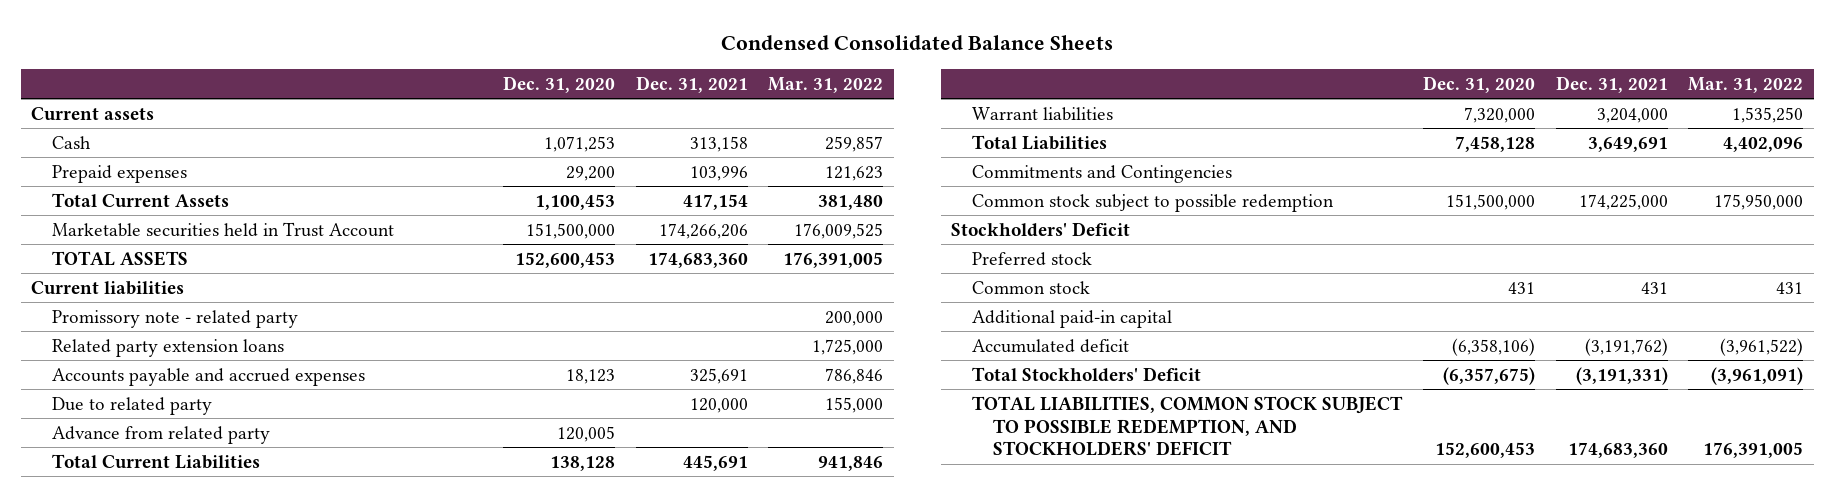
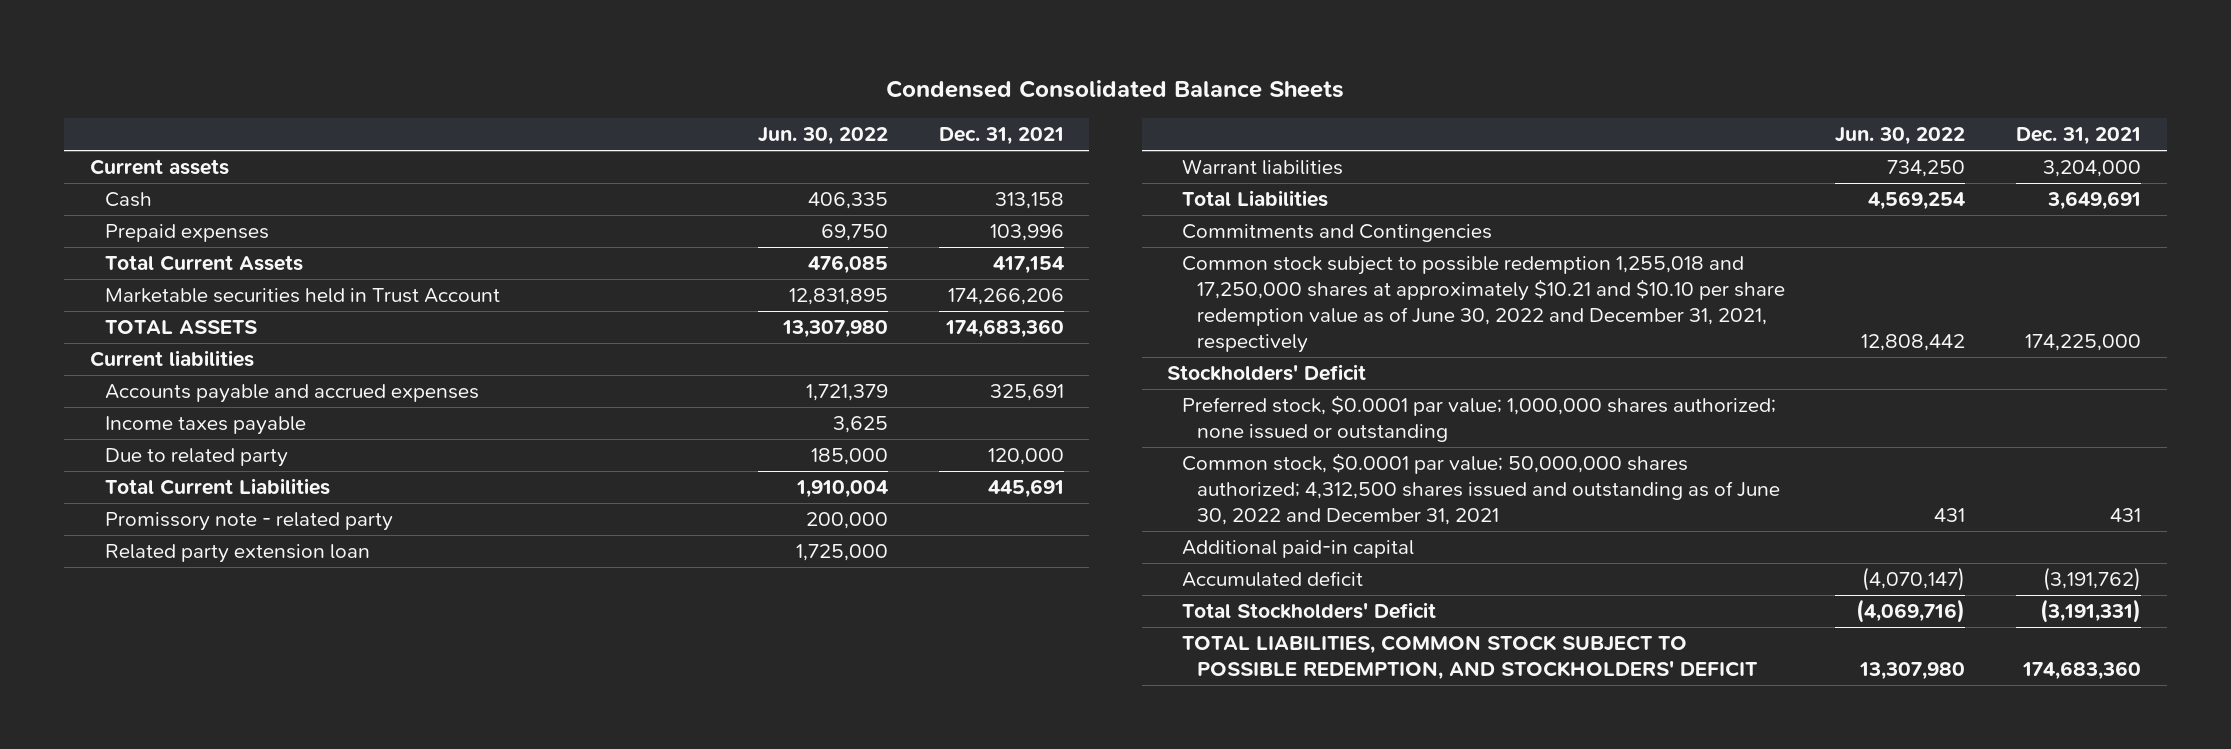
[502,75,615,93] Dec. 31, 2020 -> none
[768,76,884,93] Mar. 31, 2022 -> none
none -> [758,127,889,146] Jun. 30, 2022
[52,338,285,357] Related party extension loans -> none
none -> [104,416,306,436] Income taxes payable
[52,425,271,444] Advance from related party -> none
[52,309,299,328] Promissory note - related party -> [104,512,393,532] Promissory note - related party
none -> [104,544,370,564] Related party extension loan
[972,193,1335,212] Common stock subject to possible redemption -> [1181,256,1785,353] Common stock subject to possible redemption 1,255,018 and 17,250,000 shares at approximately $10.21 and $10.10 per share redemption value as of June 30, 2022 and December 31, 2021, respectively
[972,251,1093,266] Preferred stock -> [1181,395,1776,443] Preferred stock, $0.0001 par value; 1,000,000 shares authorized; none issued or outstanding
[972,280,1091,294] Common stock -> [1181,453,1780,526] Common stock, $0.0001 par value; 50,000,000 shares authorized; 4,312,500 shares issued and outstanding as of June 30, 2022 and December 31, 2021

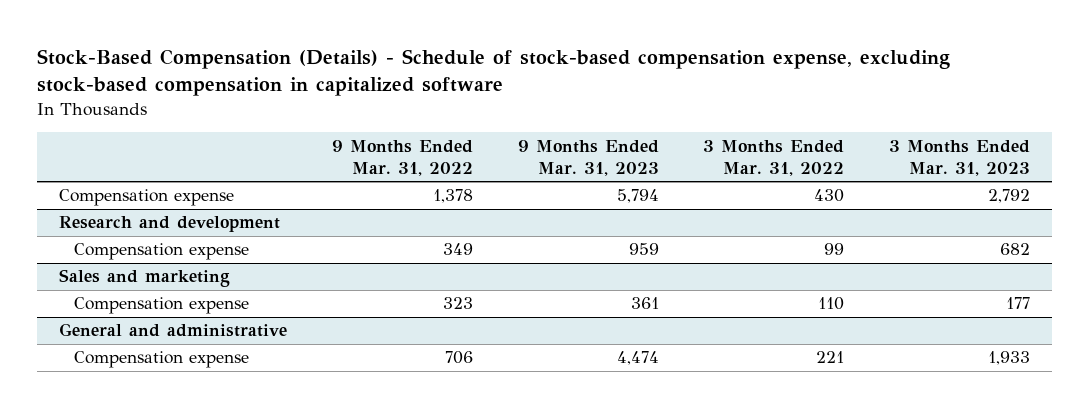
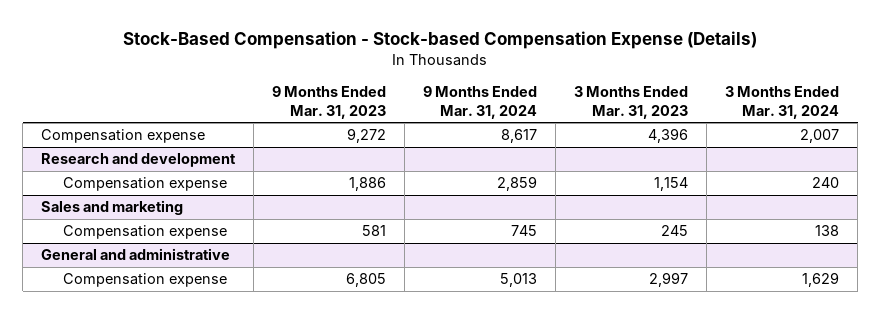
[37,49,951,97] Stock-Based Compensation (Details) - Schedule of stock-based compensation expense, excluding stock-based compensation in capitalized software -> [123,31,758,50] Stock-Based Compensation - Stock-based Compensation Expense (Details)
[331,139,473,176] 9 Months Ended Mar. 31, 2022 -> none
[703,139,845,176] 3 Months Ended Mar. 31, 2022 -> none
none -> [423,86,538,119] 9 Months Ended Mar. 31, 2024
none -> [725,86,840,119] 3 Months Ended Mar. 31, 2024
[616,189,659,204] 5,794 -> [347,128,387,144] 9,272
[987,189,1030,204] 2,792 -> [648,128,689,144] 4,396
[628,243,659,256] 959 -> [349,177,387,192] 1,886
[999,243,1030,256] 682 -> [654,177,689,192] 1,154
[630,297,659,310] 361 -> [362,225,387,237] 581
[1005,297,1030,310] 177 -> [661,225,689,237] 245
[616,351,659,366] 4,474 -> [346,273,387,288] 6,805
[987,351,1030,366] 1,933 -> [649,272,689,288] 2,997

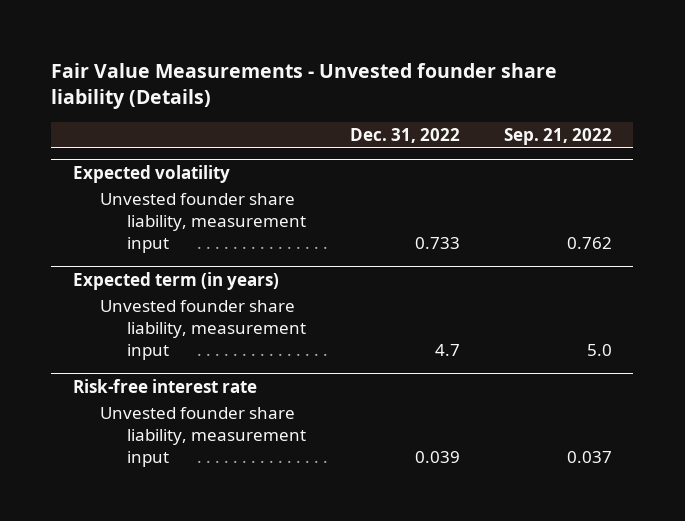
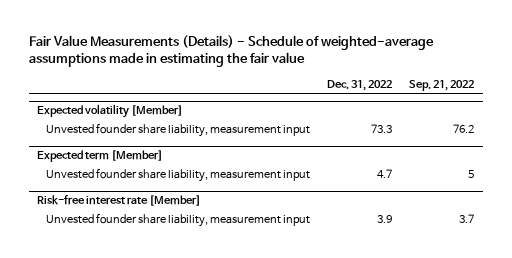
[51,62,558,110] Fair Value Measurements - Unvested founder share liability (Details) -> [28,35,434,68] Fair Value Measurements (Details) - Schedule of weighted-average assumptions made in estimating the fair value
[73,165,231,184] Expected volatility -> [37,104,184,119] Expected volatility [Member]
[414,236,460,249] 0.733 -> [371,124,393,134] 73.3
[566,236,612,249] 0.762 -> [453,124,475,134] 76.2
[73,272,280,291] Expected term (in years) -> [37,150,164,163] Expected term [Member]
[586,343,612,356] 5.0 -> [468,170,475,179] 5
[73,379,258,394] Risk-free interest rate -> [37,195,202,207] Risk-free interest rate [Member]
[414,450,460,463] 0.039 -> [377,215,393,224] 3.9
[566,450,612,463] 0.037 -> [459,214,475,224] 3.7

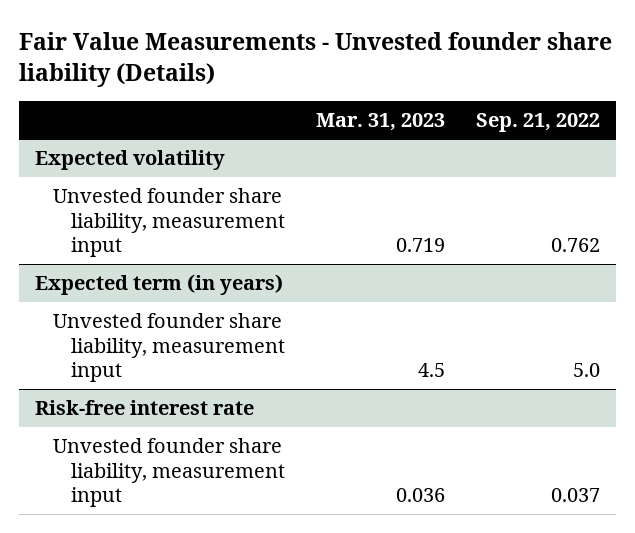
[28,35,434,68] Fair Value Measurements (Details) - Schedule of weighted-average assumptions made in estimating the fair value -> [19,31,613,87] Fair Value Measurements - Unvested founder share liability (Details)
[327,79,393,91] Dec. 31, 2022 -> none
none -> [315,112,445,131] Mar. 31, 2023
[37,104,184,119] Expected volatility [Member] -> [34,149,225,170] Expected volatility
[453,124,475,134] 76.2 -> [551,238,601,253] 0.762
[37,150,164,163] Expected term [Member] -> [34,273,283,295] Expected term (in years)
[468,170,475,179] 5 -> [573,363,601,378] 5.0
[37,195,202,207] Risk-free interest rate [Member] -> [34,399,254,415] Risk-free interest rate
[459,214,475,224] 3.7 -> [551,488,601,503] 0.037

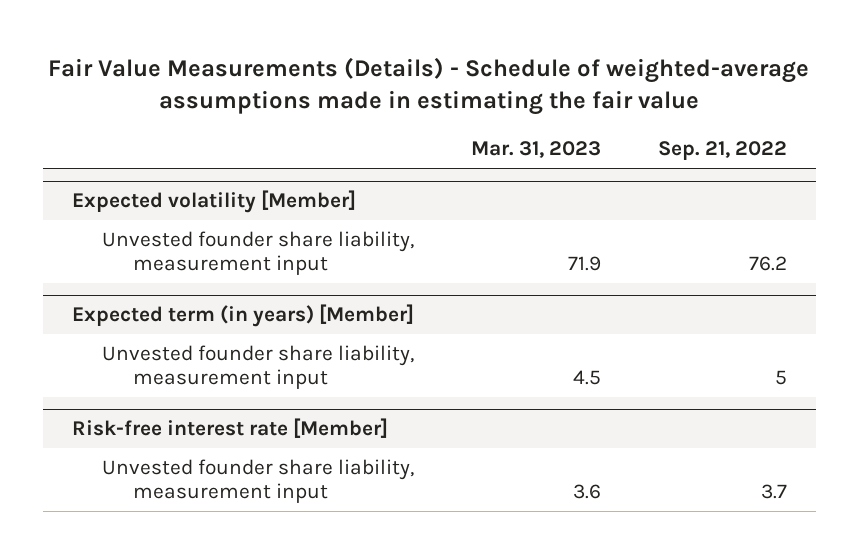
[19,31,613,87] Fair Value Measurements - Unvested founder share liability (Details) -> [48,56,810,116] Fair Value Measurements (Details) - Schedule of weighted-average assumptions made in estimating the fair value
[34,149,225,170] Expected volatility -> [71,190,356,214] Expected volatility [Member]
[395,238,445,253] 0.719 -> [568,256,602,272] 71.9
[551,238,601,253] 0.762 -> [749,256,788,272] 76.2
[34,273,283,295] Expected term (in years) -> [71,304,414,328] Expected term (in years) [Member]
[573,363,601,378] 5.0 -> [775,370,788,386] 5
[34,399,254,415] Risk-free interest rate -> [71,418,388,439] Risk-free interest rate [Member]
[395,488,445,503] 0.036 -> [573,484,602,500] 3.6
[551,488,601,503] 0.037 -> [761,484,788,500] 3.7

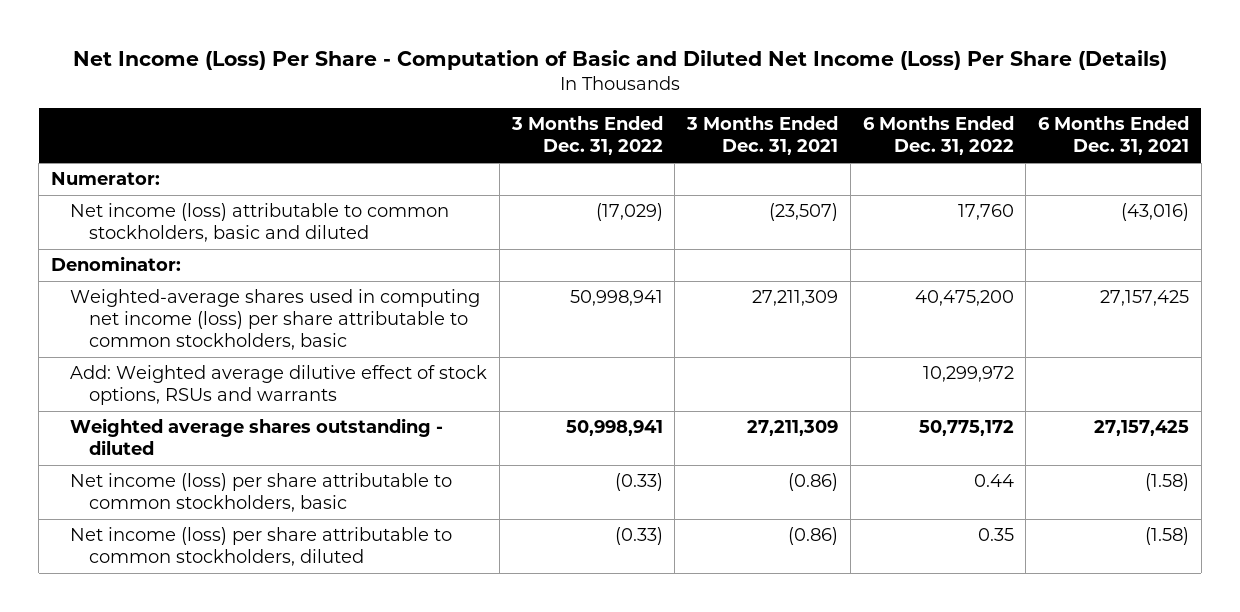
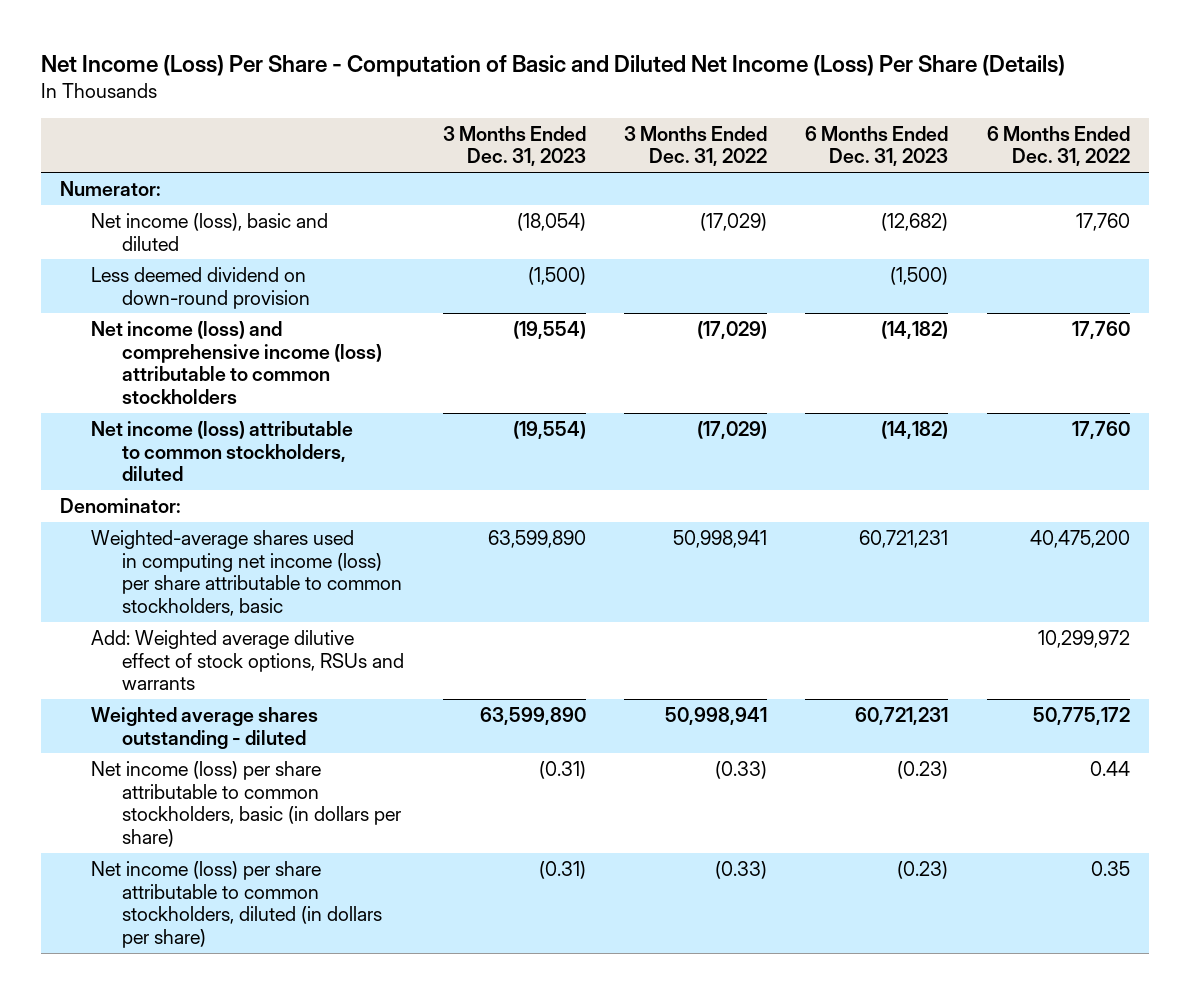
[686,116,839,156] 3 Months Ended Dec. 31, 2021 -> none
[1038,116,1190,156] 6 Months Ended Dec. 31, 2021 -> none
none -> [442,125,586,167] 3 Months Ended Dec. 31, 2023
none -> [805,125,949,167] 6 Months Ended Dec. 31, 2023
[69,203,449,243] Net income (loss) attributable to common stockholders, basic and diluted -> [91,213,329,251] Net income (loss), basic and diluted
none -> [91,267,311,309] Less deemed dividend on down-round provision
none -> [91,321,383,404] Net income (loss) and comprehensive income (loss) attributable to common stockholders
none -> [91,421,354,482] Net income (loss) attributable to common stockholders, diluted
[69,473,452,513] Net income (loss) per share attributable to common stockholders, basic -> [91,761,402,847] Net income (loss) per share attributable to common stockholders, basic (in dollars per share)
[69,527,452,567] Net income (loss) per share attributable to common stockholders, diluted -> [91,861,383,948] Net income (loss) per share attributable to common stockholders, diluted (in dollars per share)

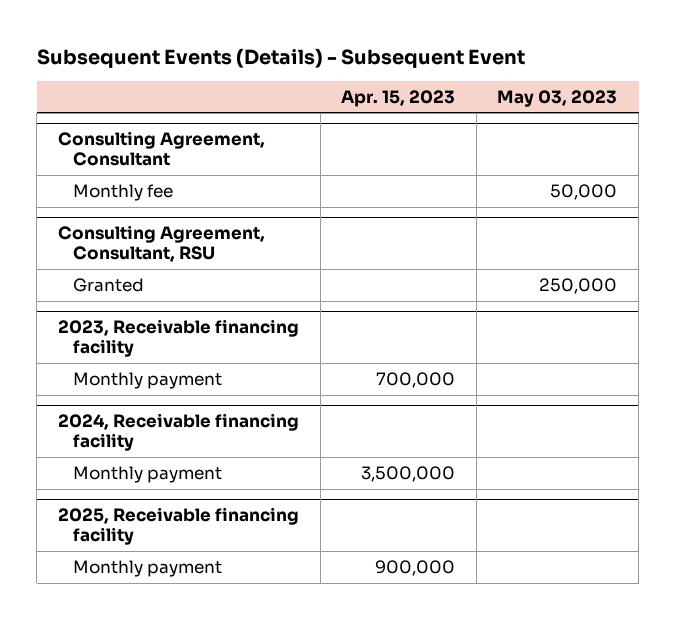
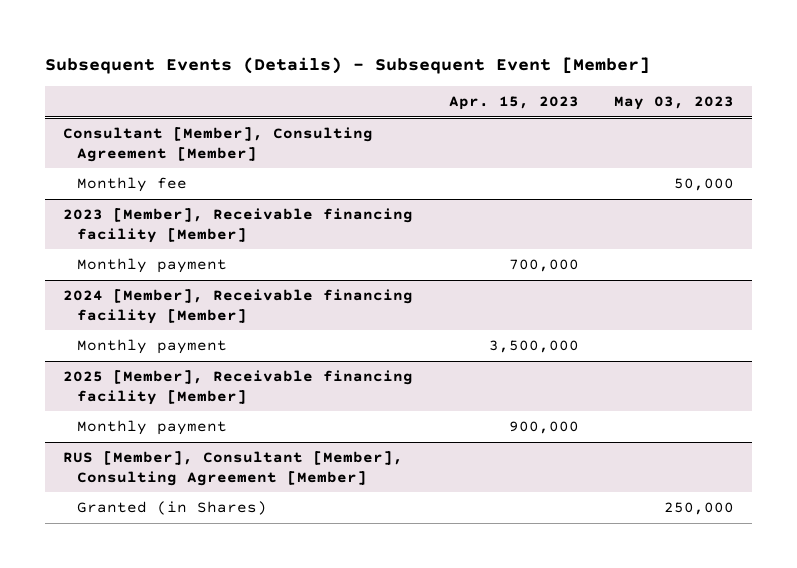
[36,47,525,68] Subsequent Events (Details) - Subsequent Event -> [45,57,651,75] Subsequent Events (Details) - Subsequent Event [Member]
[58,131,266,167] Consulting Agreement, Consultant -> [63,126,374,162] Consultant [Member], Consulting Agreement [Member]
[58,225,266,263] Consulting Agreement, Consultant, RSU -> none
[73,278,145,293] Granted -> none
[58,319,300,358] 2023, Receivable financing facility -> [63,207,414,243] 2023 [Member], Receivable financing facility [Member]
[58,413,300,452] 2024, Receivable financing facility -> [63,288,414,324] 2024 [Member], Receivable financing facility [Member]
[58,507,300,546] 2025, Receivable financing facility -> [63,369,414,405] 2025 [Member], Receivable financing facility [Member]
none -> [63,450,404,486] RUS [Member], Consultant [Member], Consulting Agreement [Member]
none -> [76,500,267,515] Granted (in Shares)

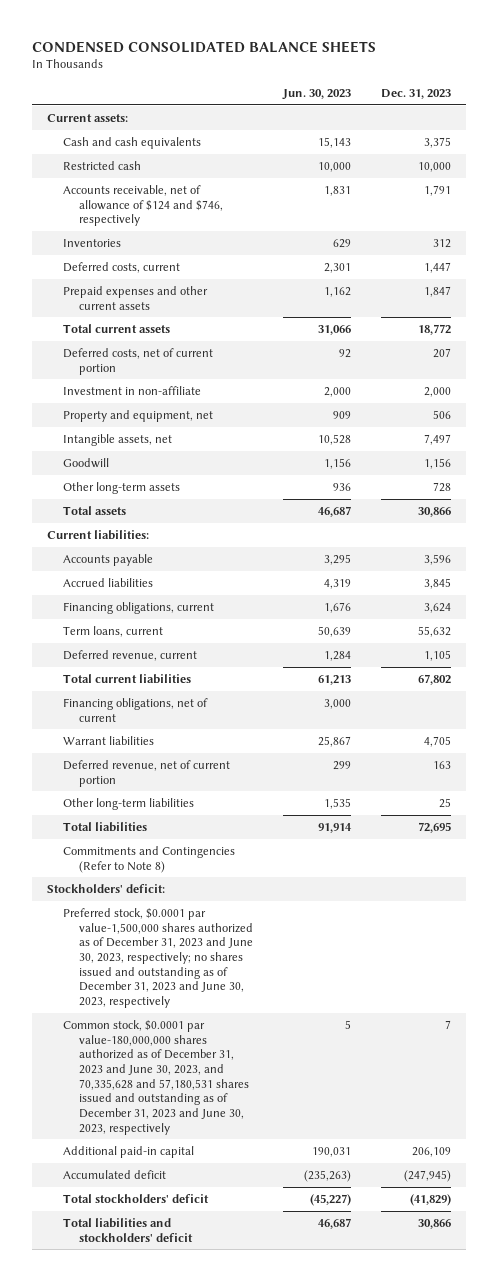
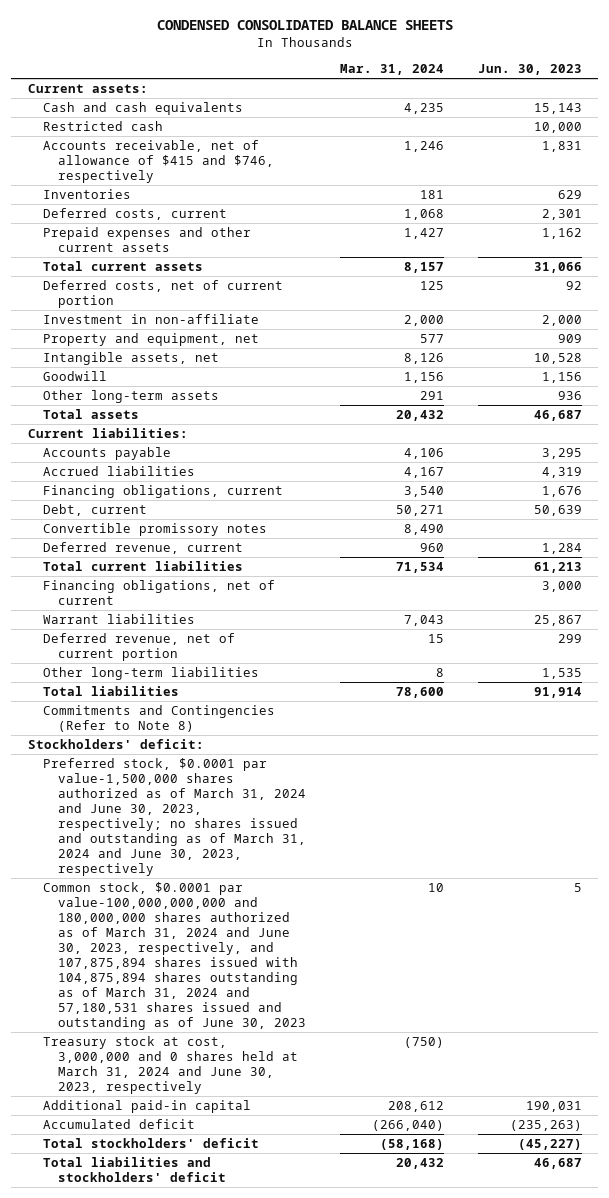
[380,88,451,99] Dec. 31, 2023 -> none
none -> [340,64,445,76] Mar. 31, 2024
[62,184,223,227] Accounts receivable, net of allowance of $124 and $746, respectively -> [43,139,275,184] Accounts receivable, net of allowance of $415 and $746, respectively
[62,625,163,637] Term loans, current -> [43,503,148,516] Debt, current
none -> [43,522,268,536] Convertible promissory notes
[62,907,253,1009] Preferred stock, $0.0001 par value-1,500,000 shares authorized as of December 31, 2023 and June 30, 2023, respectively; no shares issued and outstanding as of December 31, 2023 and June 30, 2023, respectively -> [43,757,307,877] Preferred stock, $0.0001 par value-1,500,000 shares authorized as of March 31, 2024 and June 30, 2023, respectively; no shares issued and outstanding as of March 31, 2024 and June 30, 2023, respectively
[62,1019,249,1135] Common stock, $0.0001 par value-180,000,000 shares authorized as of December 31, 2023 and June 30, 2023, and 70,335,628 and 57,180,531 shares issued and outstanding as of December 31, 2023 and June 30, 2023, respectively -> [43,881,307,1031] Common stock, $0.0001 par value-100,000,000,000 and 180,000,000 shares authorized as of March 31, 2024 and June 30, 2023, respectively, and 107,875,894 shares issued with 104,875,894 shares outstanding as of March 31, 2024 and 57,180,531 shares issued and outstanding as of June 30, 2023
none -> [43,1035,299,1095] Treasury stock at cost, 3,000,000 and 0 shares held at March 31, 2024 and June 30, 2023, respectively

